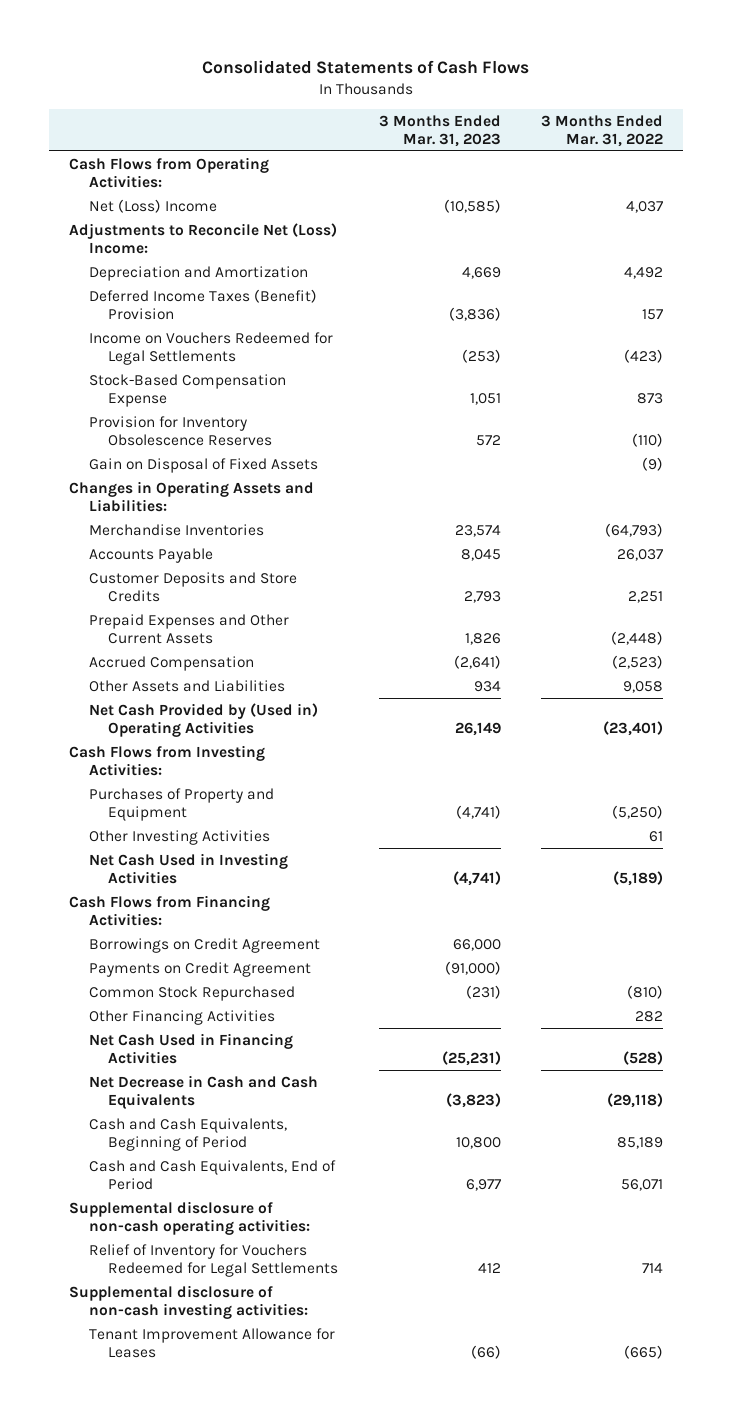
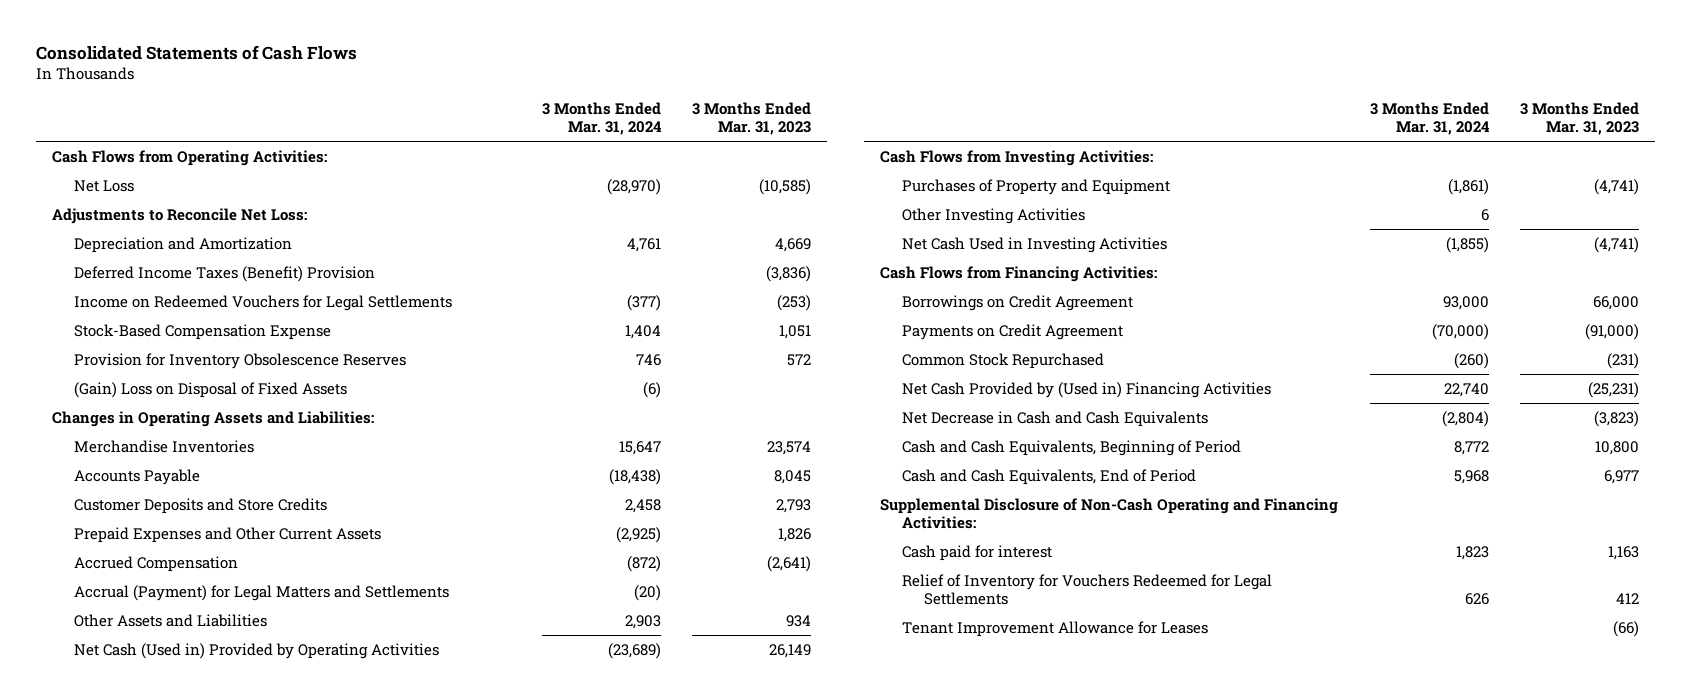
[540,114,663,147] 3 Months Ended Mar. 31, 2022 -> none
none -> [541,101,662,136] 3 Months Ended Mar. 31, 2024
[88,198,217,213] Net (Loss) Income -> [73,179,134,192] Net Loss
[69,222,338,254] Adjustments to Reconcile Net (Loss) Income: -> [52,207,308,224] Adjustments to Reconcile Net Loss:
[88,331,333,365] Income on Vouchers Redeemed for Legal Settlements -> [73,294,452,311] Income on Redeemed Vouchers for Legal Settlements
[88,457,318,473] Gain on Disposal of Fixed Assets -> [73,381,347,398] (Gain) Loss on Disposal of Fixed Assets
none -> [73,584,449,601] Accrual (Payment) for Legal Matters and Settlements
[88,702,318,737] Net Cash Provided by (Used in) Operating Activities -> [73,642,439,659] Net Cash (Used in) Provided by Operating Activities
[88,1009,275,1025] Other Financing Activities -> none
[88,1032,293,1064] Net Cash Used in Financing Activities -> [902,381,1272,398] Net Cash Provided by (Used in) Financing Activities
[69,1200,310,1235] Supplemental disclosure of non-cash operating activities: -> [880,497,1339,530] Supplemental Disclosure of Non-Cash Operating and Financing Activities:
none -> [902,544,1053,561] Cash paid for interest
[69,1284,308,1319] Supplemental disclosure of non-cash investing activities: -> none

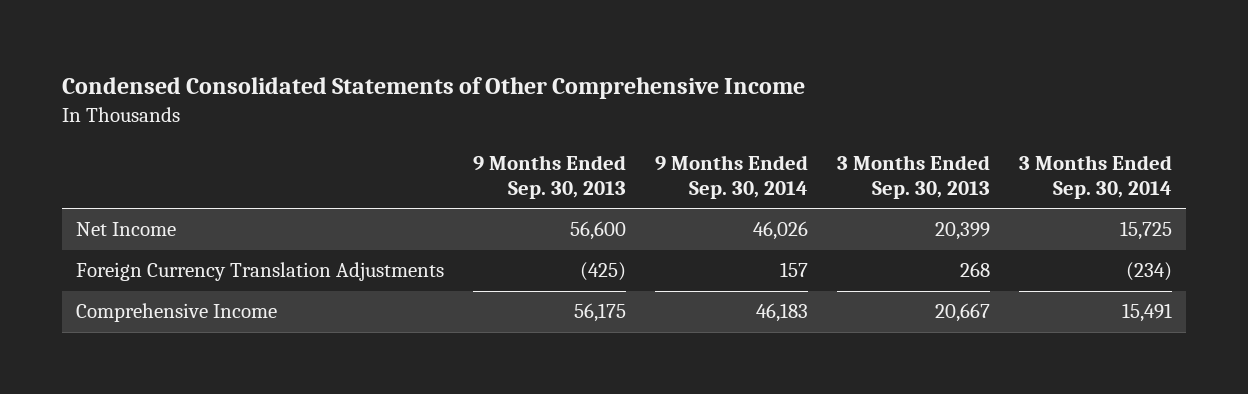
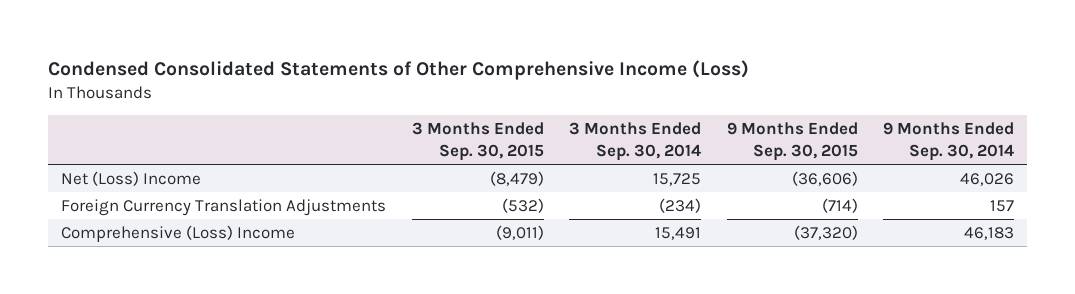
[61,76,805,99] Condensed Consolidated Statements of Other Comprehensive Income -> [48,60,750,81] Condensed Consolidated Statements of Other Comprehensive Income (Loss)
[473,155,627,199] 9 Months Ended Sep. 30, 2013 -> none
[836,155,990,199] 3 Months Ended Sep. 30, 2013 -> none
none -> [411,122,544,162] 3 Months Ended Sep. 30, 2015
none -> [726,122,858,162] 9 Months Ended Sep. 30, 2015
[76,222,177,237] Net Income -> [61,170,202,186] Net (Loss) Income
[76,303,278,323] Comprehensive Income -> [61,224,296,242] Comprehensive (Loss) Income

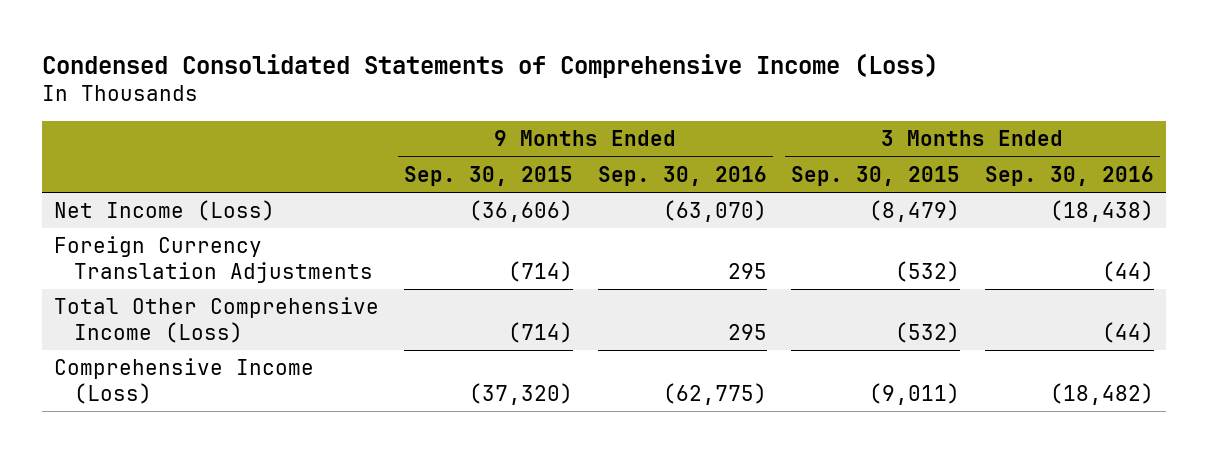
[48,60,750,81] Condensed Consolidated Statements of Other Comprehensive Income (Loss) -> [42,52,939,78] Condensed Consolidated Statements of Comprehensive Income (Loss)
[569,122,702,162] 3 Months Ended Sep. 30, 2014 -> none
[883,122,1015,162] 9 Months Ended Sep. 30, 2014 -> none
none -> [597,165,767,186] Sep. 30, 2016
none -> [984,165,1154,186] Sep. 30, 2016
[61,170,202,186] Net (Loss) Income -> [54,200,276,222] Net Income (Loss)
none -> [54,297,380,343] Total Other Comprehensive Income (Loss)
[61,224,296,242] Comprehensive (Loss) Income -> [54,358,315,404] Comprehensive Income (Loss)

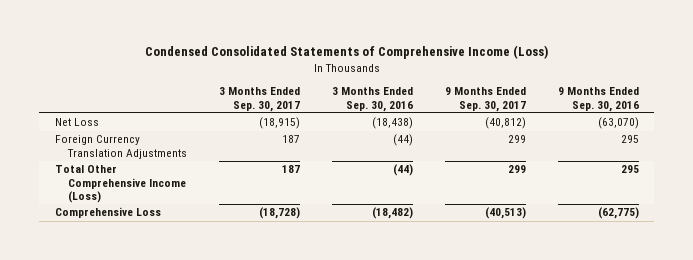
[404,165,574,186] Sep. 30, 2015 -> none
[791,165,961,186] Sep. 30, 2015 -> none
none -> [219,87,301,112] 3 Months Ended Sep. 30, 2017
none -> [444,87,526,112] 9 Months Ended Sep. 30, 2017
[54,200,276,222] Net Income (Loss) -> [54,118,99,127] Net Loss
[54,358,315,404] Comprehensive Income (Loss) -> [54,207,161,219] Comprehensive Loss

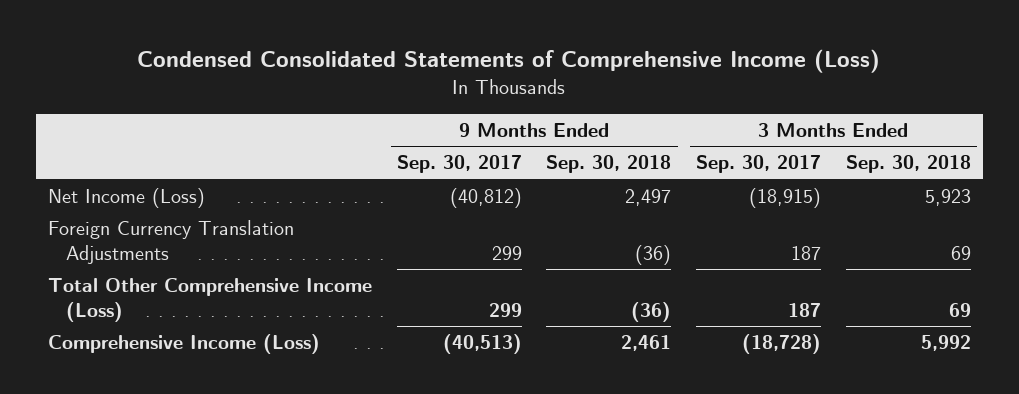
[331,87,413,112] 3 Months Ended Sep. 30, 2016 -> none
[557,87,639,112] 9 Months Ended Sep. 30, 2016 -> none
none -> [546,155,672,174] Sep. 30, 2018
none -> [845,155,971,174] Sep. 30, 2018
[54,118,99,127] Net Loss -> [48,188,206,209] Net Income (Loss)
[54,207,161,219] Comprehensive Loss -> [48,334,321,355] Comprehensive Income (Loss)

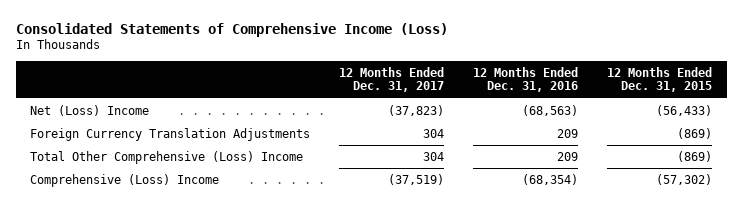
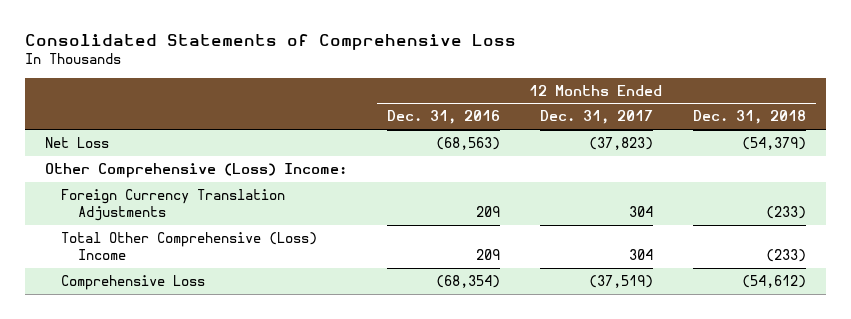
[15,22,448,37] Consolidated Statements of Comprehensive Income (Loss) -> [25,34,517,51] Consolidated Statements of Comprehensive Loss
[607,66,713,93] 12 Months Ended Dec. 31, 2015 -> none
none -> [692,110,806,125] Dec. 31, 2018
[30,104,150,116] Net (Loss) Income -> [45,137,110,149] Net Loss
none -> [45,163,348,179] Other Comprehensive (Loss) Income:
[30,173,220,187] Comprehensive (Loss) Income -> [61,275,206,291] Comprehensive Loss

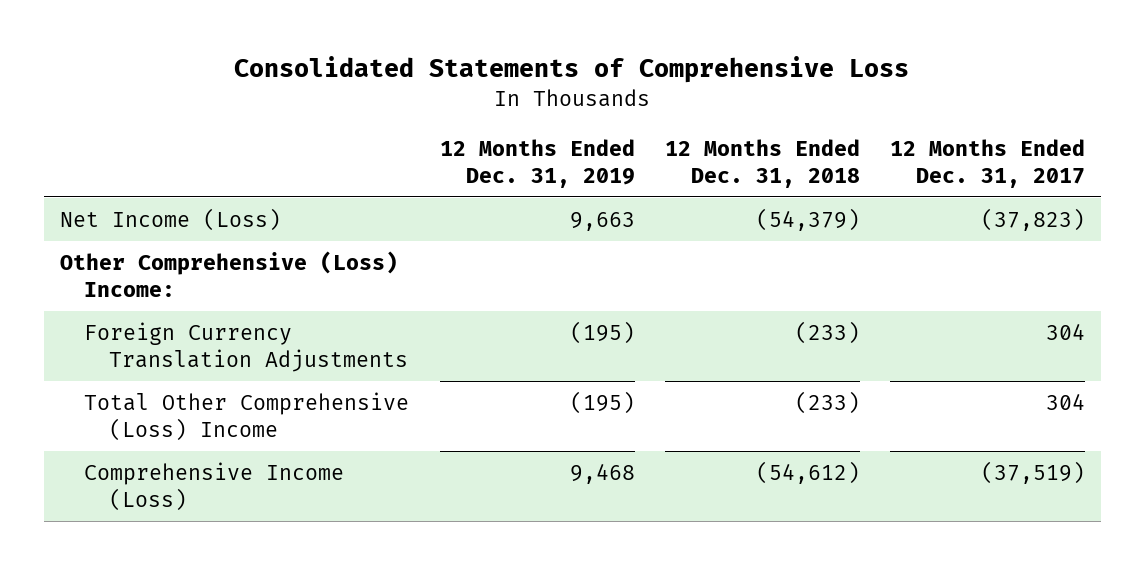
[387,110,501,125] Dec. 31, 2016 -> none
none -> [439,138,635,189] 12 Months Ended Dec. 31, 2019
[45,137,110,149] Net Loss -> [59,207,281,231] Net Income (Loss)
[61,275,206,291] Comprehensive Loss -> [84,461,345,511] Comprehensive Income (Loss)

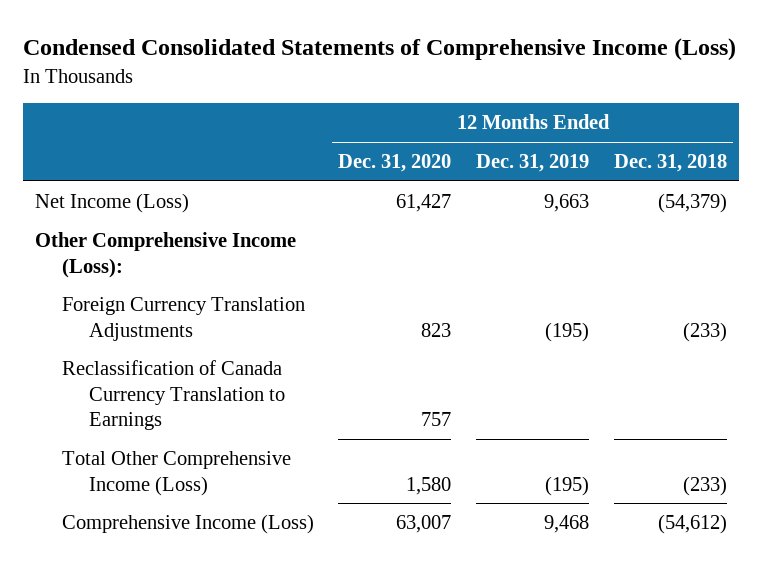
[234,56,910,84] Consolidated Statements of Comprehensive Loss -> [22,37,736,61] Condensed Consolidated Statements of Comprehensive Income (Loss)
[890,138,1086,189] 12 Months Ended Dec. 31, 2017 -> none
none -> [338,154,452,173] Dec. 31, 2020
[59,250,398,297] Other Comprehensive (Loss) Income: -> [34,232,296,278] Other Comprehensive Income (Loss):
none -> [61,360,285,431] Reclassification of Canada Currency Translation to Earnings
[84,391,410,441] Total Other Comprehensive (Loss) Income -> [61,451,291,496] Total Other Comprehensive Income (Loss)

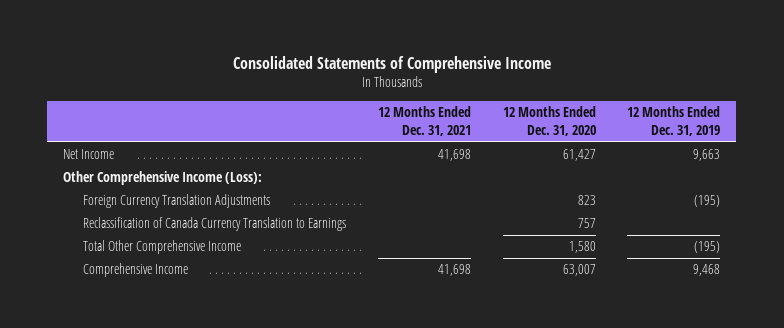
[22,37,736,61] Condensed Consolidated Statements of Comprehensive Income (Loss) -> [232,55,551,73] Consolidated Statements of Comprehensive Income
[613,154,727,173] Dec. 31, 2018 -> none
none -> [377,106,471,137] 12 Months Ended Dec. 31, 2021
[34,193,189,214] Net Income (Loss) -> [63,149,115,160] Net Income
[61,451,291,496] Total Other Comprehensive Income (Loss) -> [83,240,242,255] Total Other Comprehensive Income
[61,514,314,535] Comprehensive Income (Loss) -> [83,263,189,278] Comprehensive Income

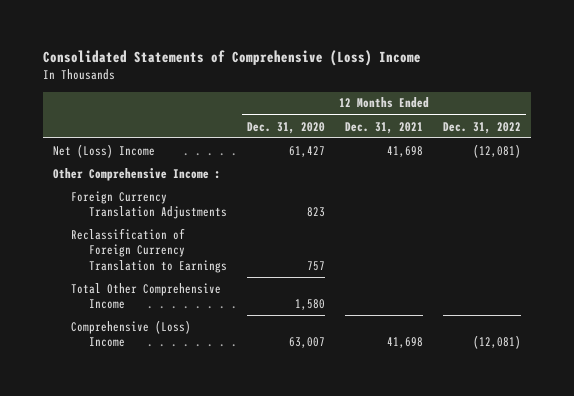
[232,55,551,73] Consolidated Statements of Comprehensive Income -> [43,50,422,67] Consolidated Statements of Comprehensive (Loss) Income
[627,106,721,137] 12 Months Ended Dec. 31, 2019 -> none
none -> [442,121,521,134] Dec. 31, 2022
[63,149,115,160] Net Income -> [53,143,156,158] Net (Loss) Income
[63,171,263,186] Other Comprehensive Income (Loss): -> [53,167,222,181] Other Comprehensive Income :
[83,217,347,232] Reclassification of Canada Currency Translation to Earnings -> [70,227,227,273] Reclassification of Foreign Currency Translation to Earnings
[83,263,189,278] Comprehensive Income -> [70,319,191,348] Comprehensive (Loss) Income

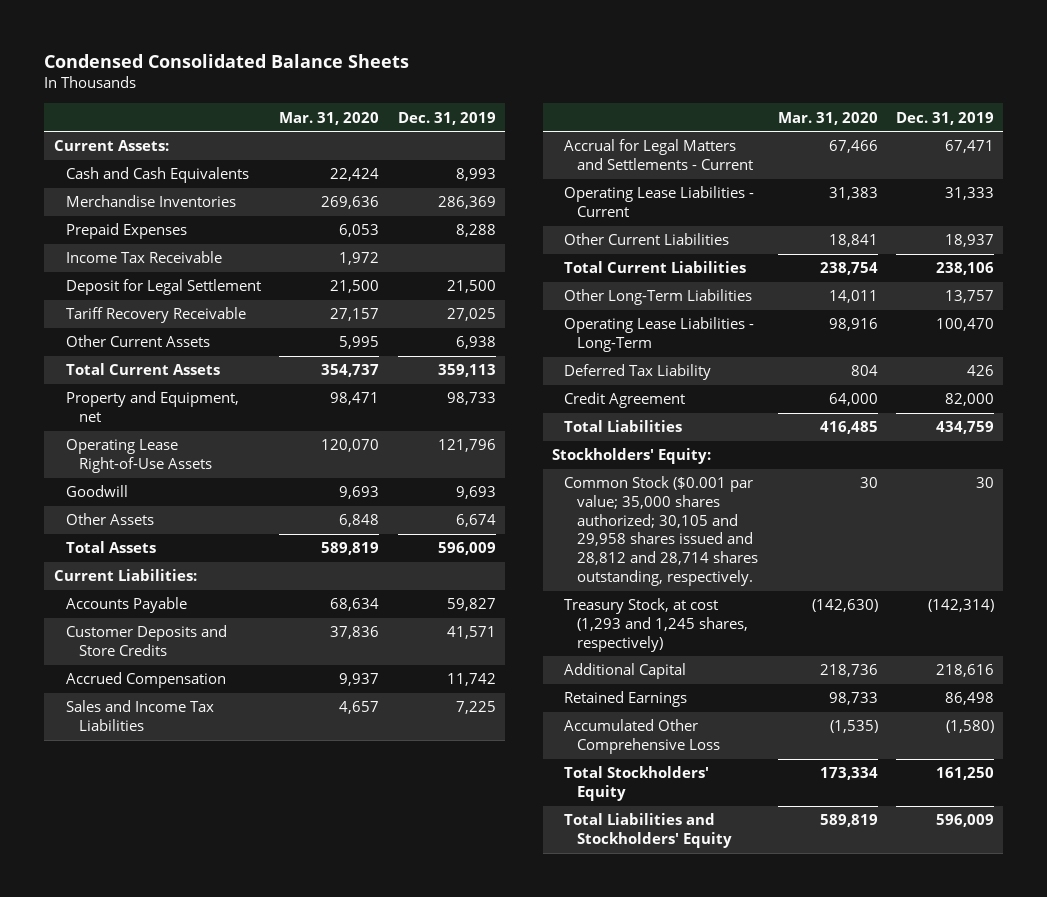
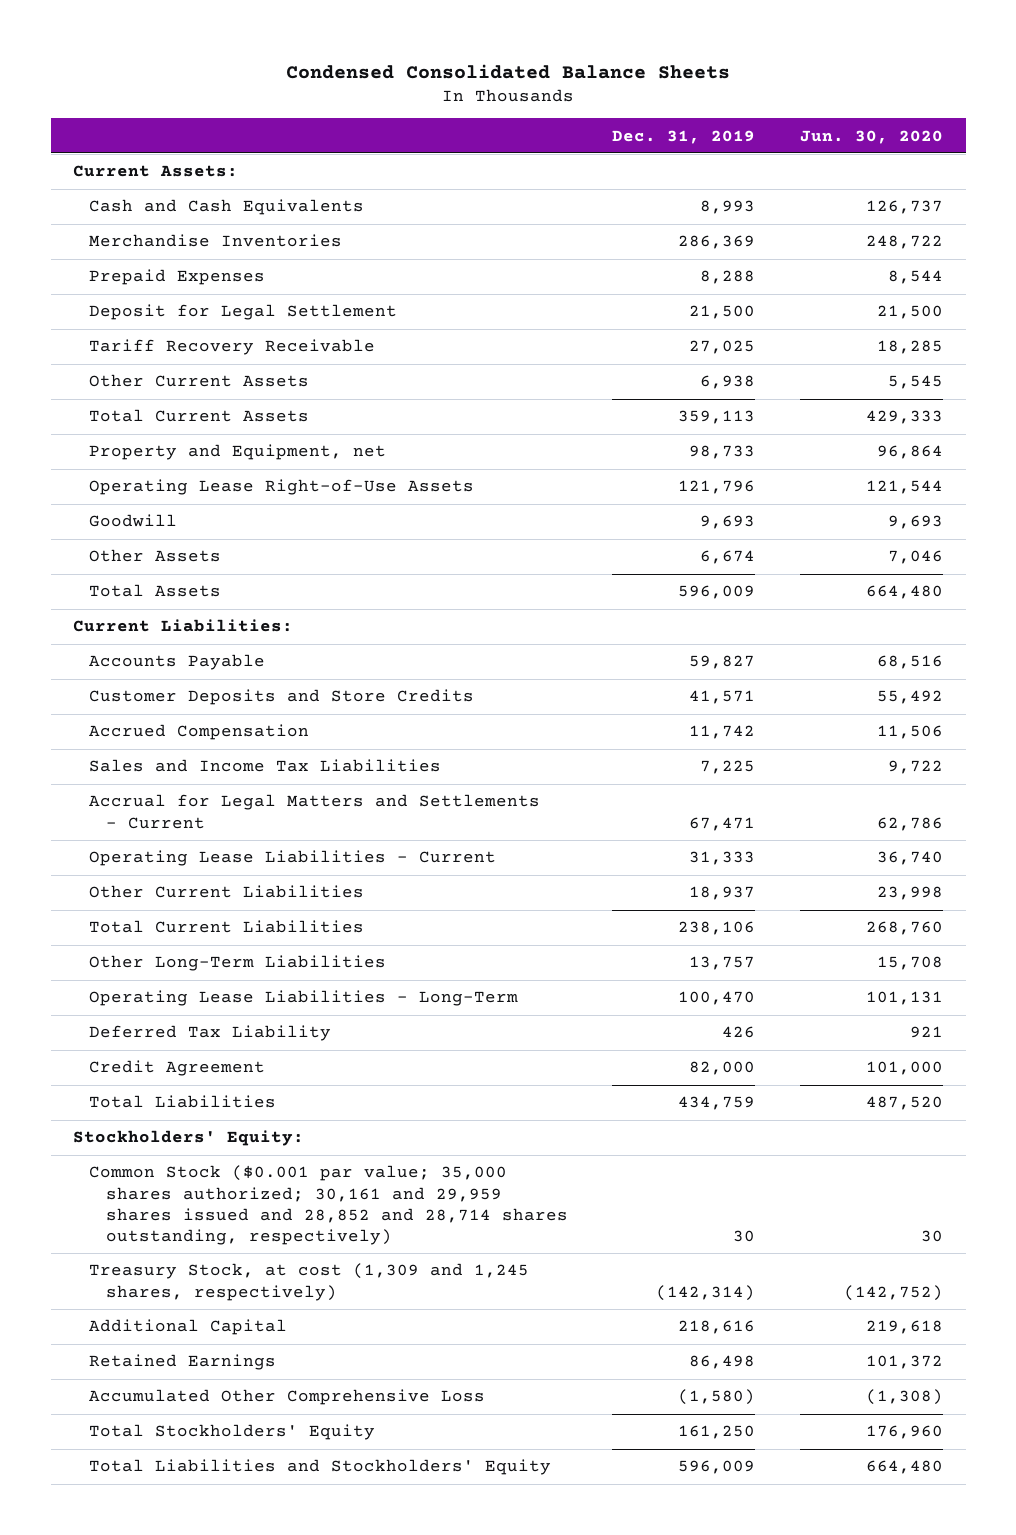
[279,111,380,125] Mar. 31, 2020 -> none
none -> [800,129,944,144] Jun. 30, 2020
[66,251,223,264] Income Tax Receivable -> none
[564,476,758,586] Common Stock ($0.001 par value; 35,000 shares authorized; 30,105 and 29,958 shares issued and 28,812 and 28,714 shares outstanding, respectively. -> [89,1165,568,1246] Common Stock ($0.001 par value; 35,000 shares authorized; 30,161 and 29,959 shares issued and 28,852 and 28,714 shares outstanding, respectively)
[564,598,748,652] Treasury Stock, at cost (1,293 and 1,245 shares, respectively) -> [89,1263,530,1301] Treasury Stock, at cost (1,309 and 1,245 shares, respectively)

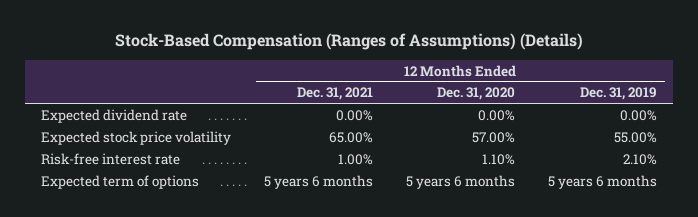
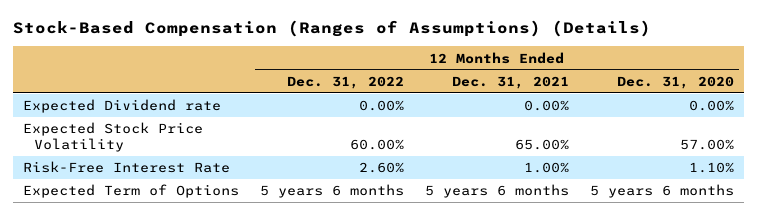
[579,87,657,101] Dec. 31, 2019 -> none
none -> [287,75,405,89] Dec. 31, 2022
[41,108,188,123] Expected dividend rate -> [23,99,222,114] Expected Dividend rate
[41,130,232,145] Expected stock price volatility -> [23,122,204,153] Expected Stock Price Volatility
[41,152,181,165] Risk-free interest rate -> [23,161,231,174] Risk-Free Interest Rate
[41,174,200,189] Expected term of options -> [23,184,240,199] Expected Term of Options

